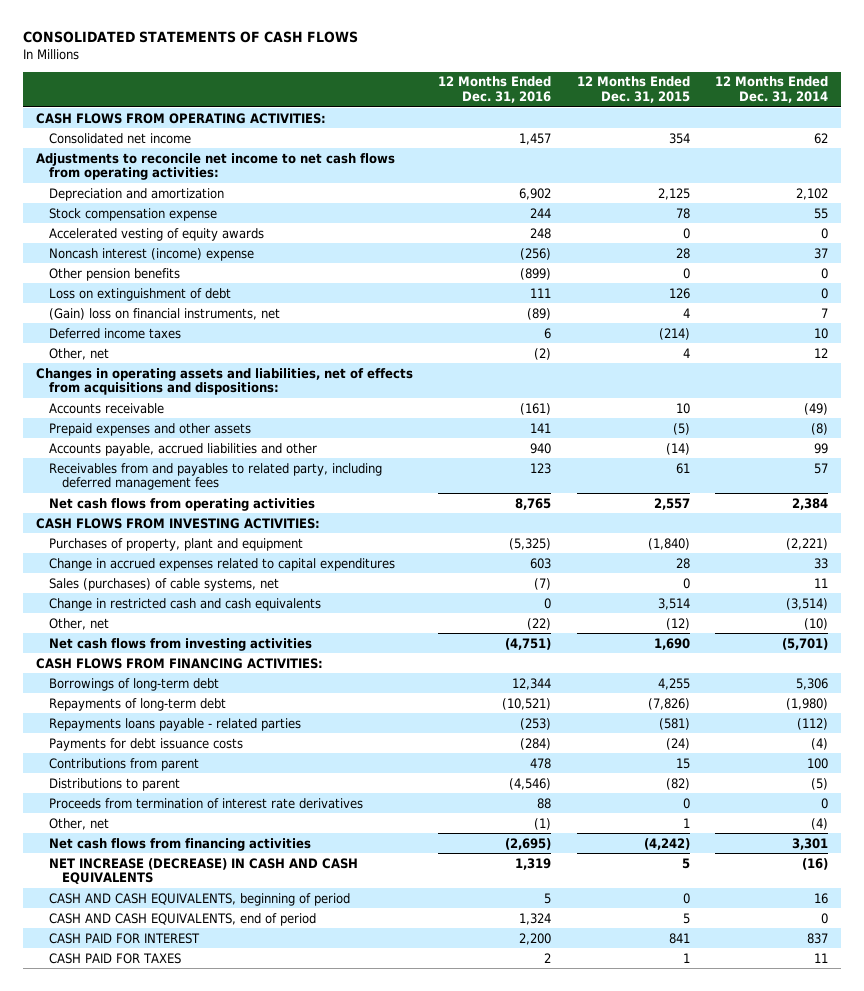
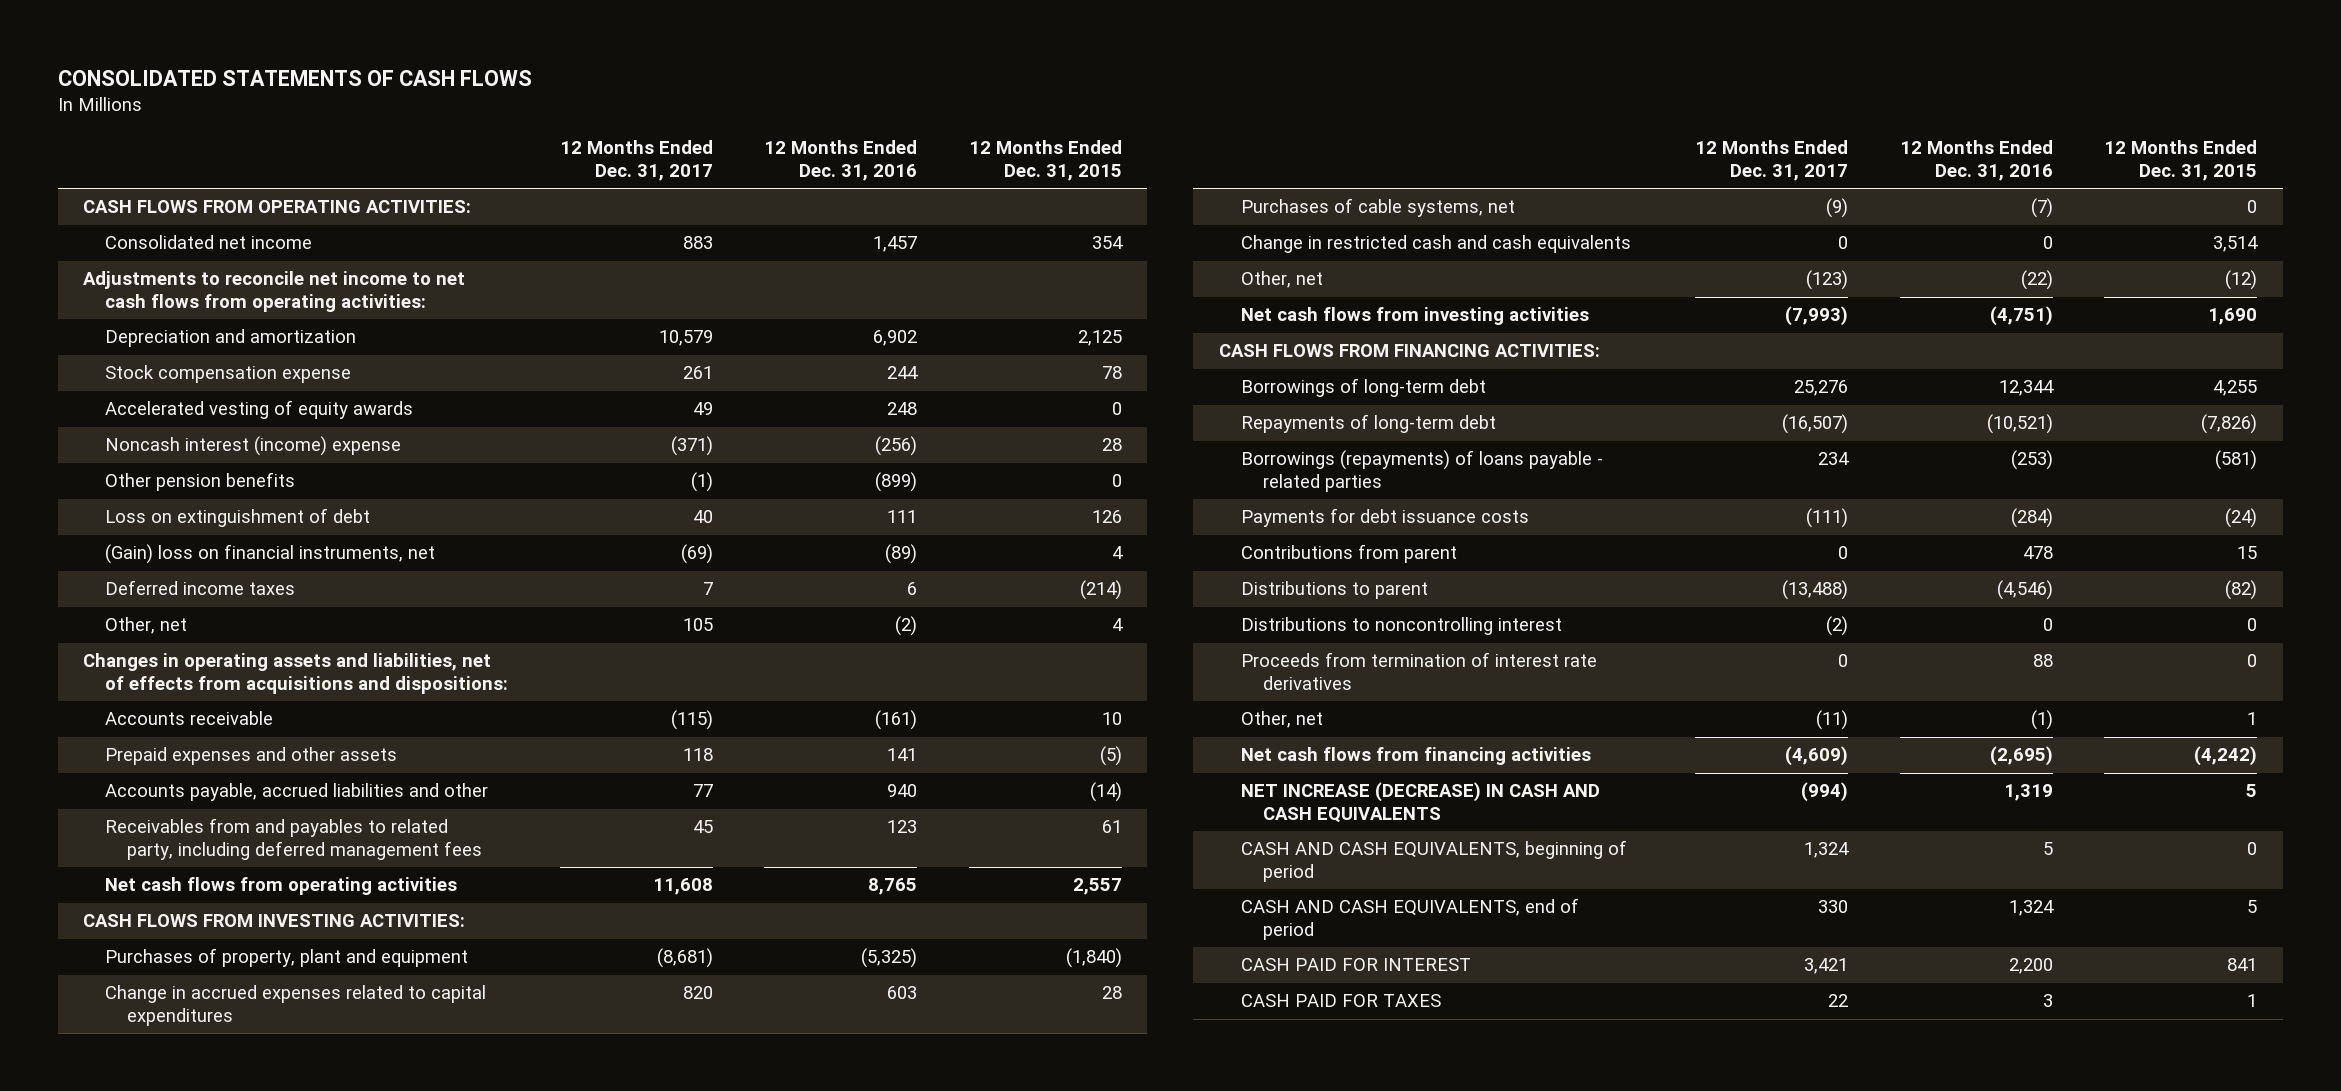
[714,76,828,103] 12 Months Ended Dec. 31, 2014 -> none
none -> [559,140,713,182] 12 Months Ended Dec. 31, 2017
[48,577,279,591] Sales (purchases) of cable systems, net -> [1240,198,1515,218] Purchases of cable systems, net
[48,717,301,731] Repayments loans payable - related parties -> [1240,450,1603,493] Borrowings (repayments) of loans payable - related parties
none -> [1240,617,1562,636] Distributions to noncontrolling interest
[544,952,552,963] 2 -> [2042,994,2053,1008] 3

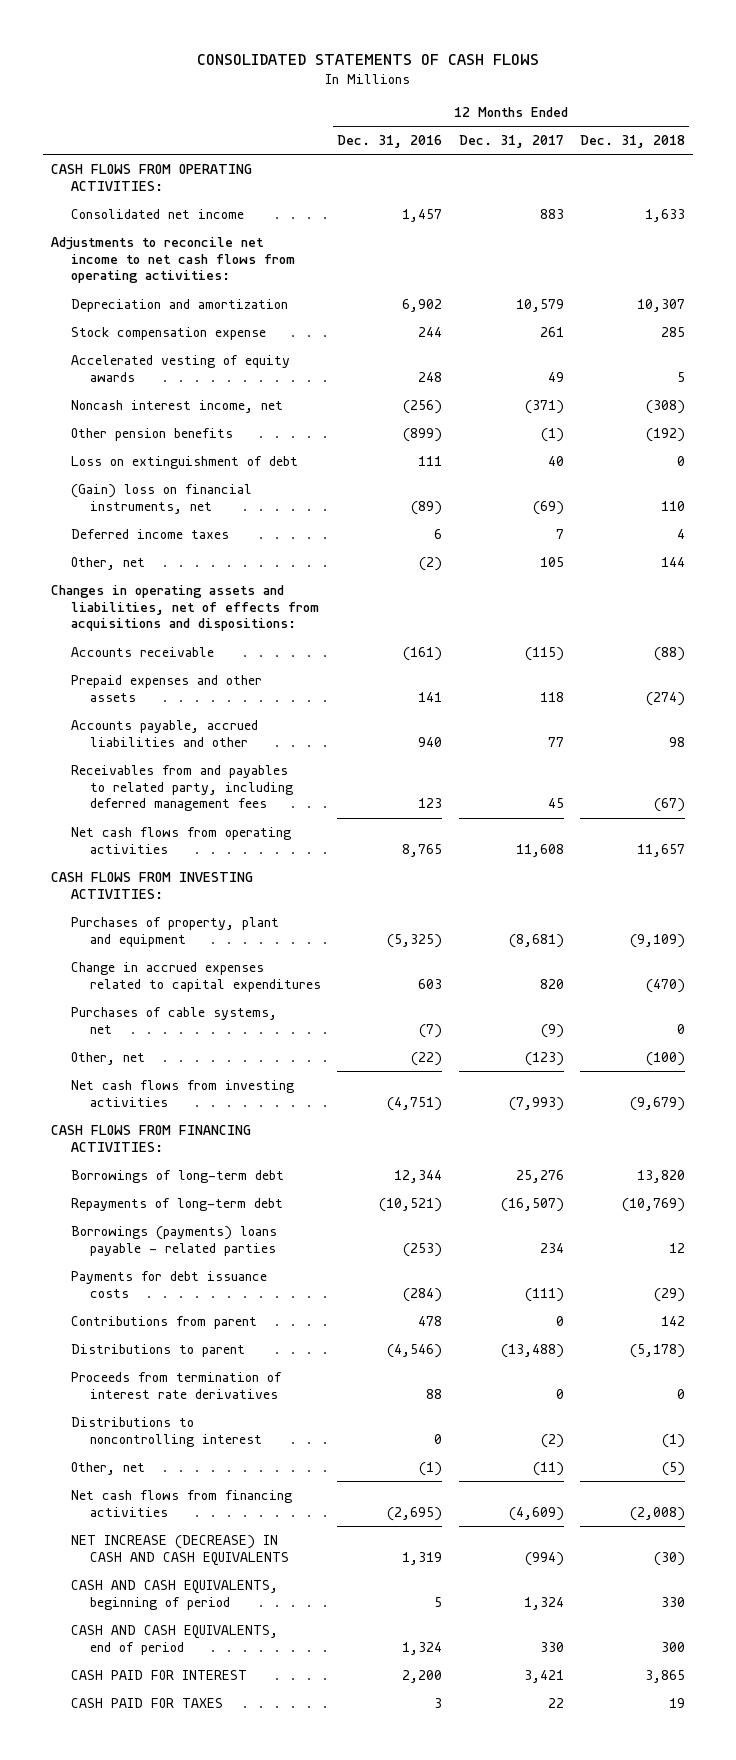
[968,140,1122,182] 12 Months Ended Dec. 31, 2015 -> none
none -> [579,135,685,149] Dec. 31, 2018
[105,436,402,457] Noncash interest (income) expense -> [70,399,283,413] Noncash interest income, net
[1240,235,1631,254] Change in restricted cash and cash equivalents -> none
[1240,450,1603,493] Borrowings (repayments) of loans payable - related parties -> [70,1225,277,1256] Borrowings (payments) loans payable - related parties
[1240,617,1562,636] Distributions to noncontrolling interest -> [70,1416,263,1447] Distributions to noncontrolling interest

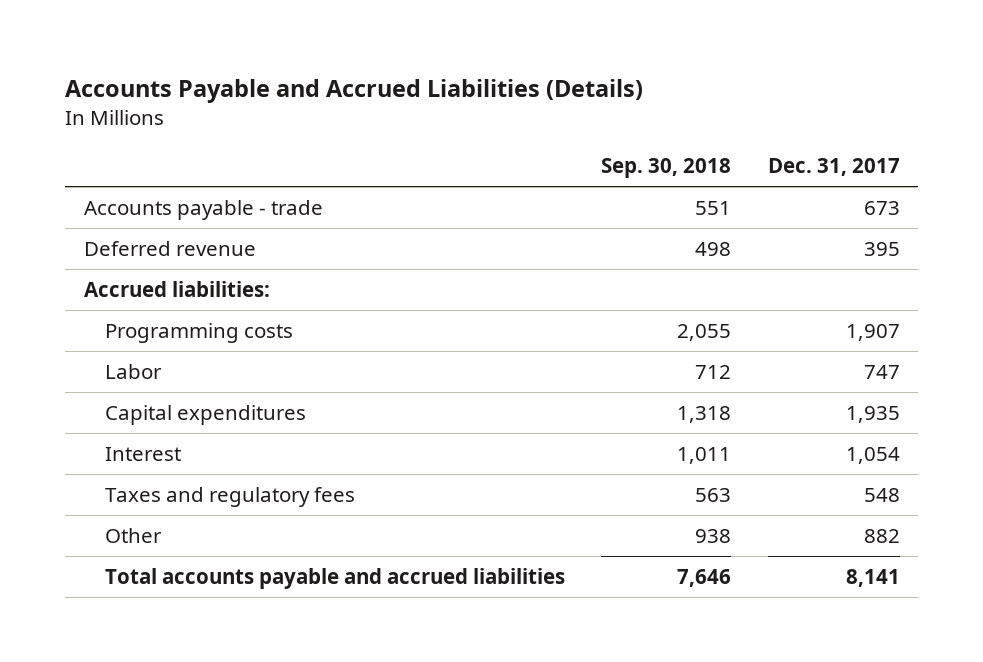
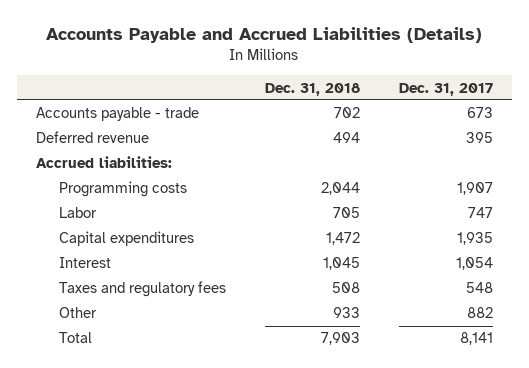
[601,157,732,178] Sep. 30, 2018 -> none
none -> [265,82,361,96] Dec. 31, 2018
[104,568,565,590] Total accounts payable and accrued liabilities -> [59,332,93,344] Total

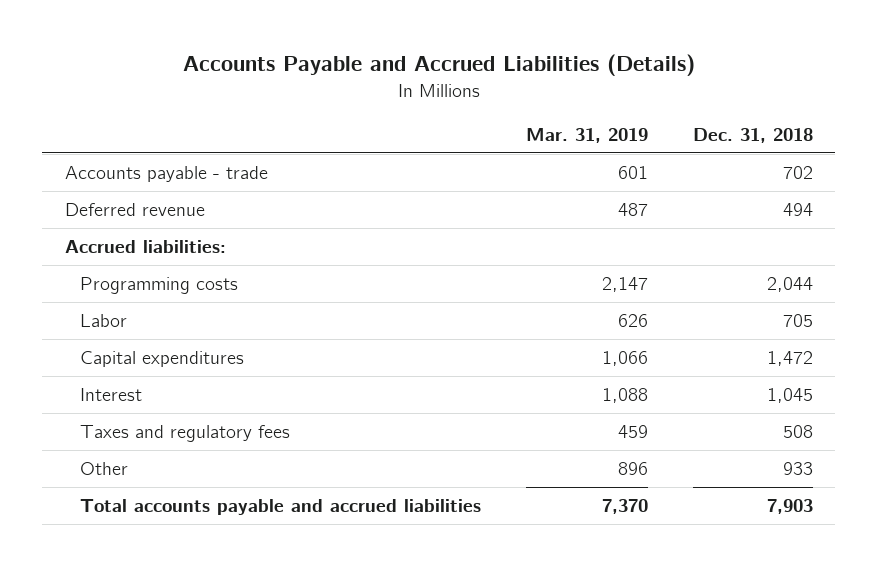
[398,82,493,96] Dec. 31, 2017 -> none
none -> [525,127,648,143] Mar. 31, 2019
[59,332,93,344] Total -> [79,498,481,515] Total accounts payable and accrued liabilities

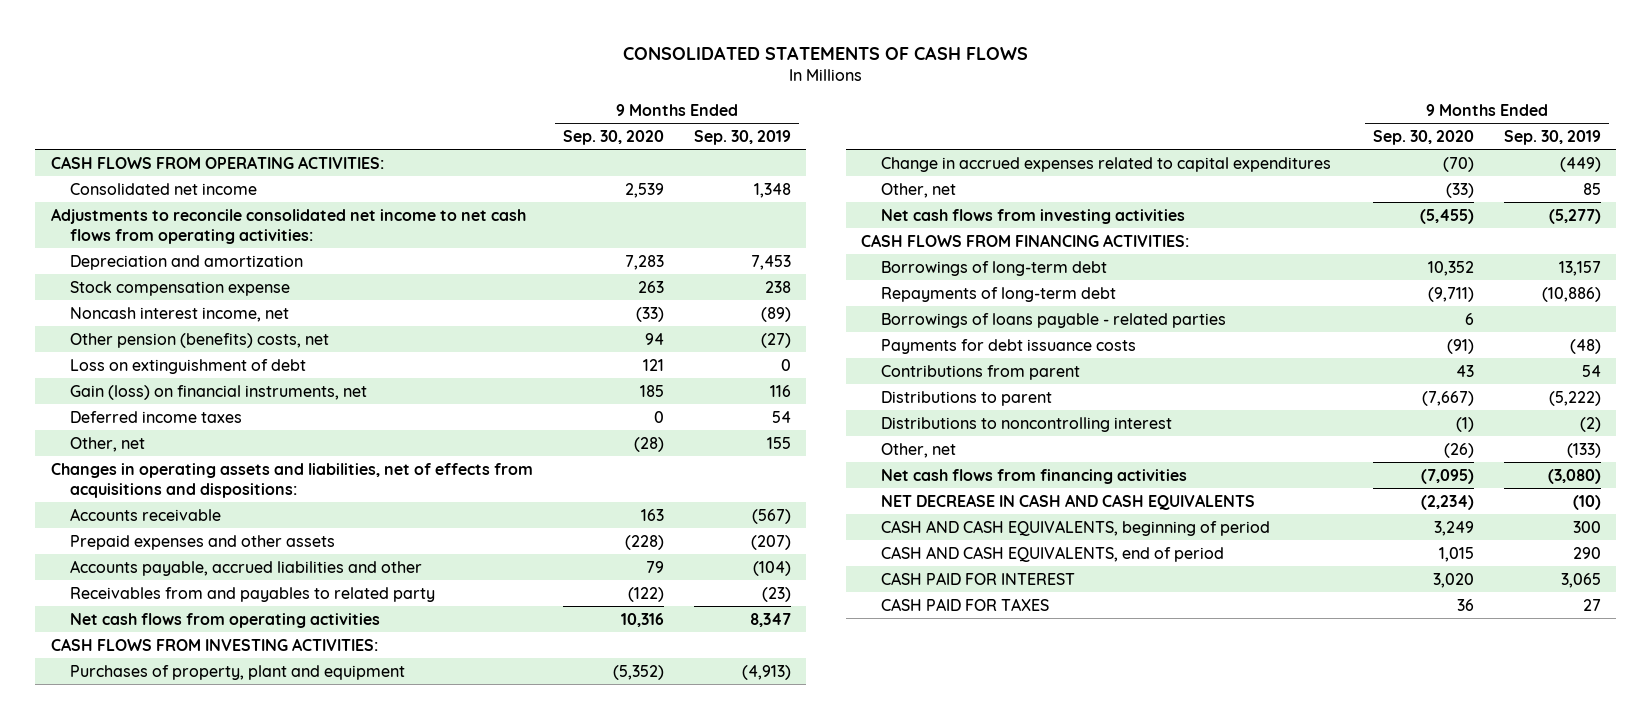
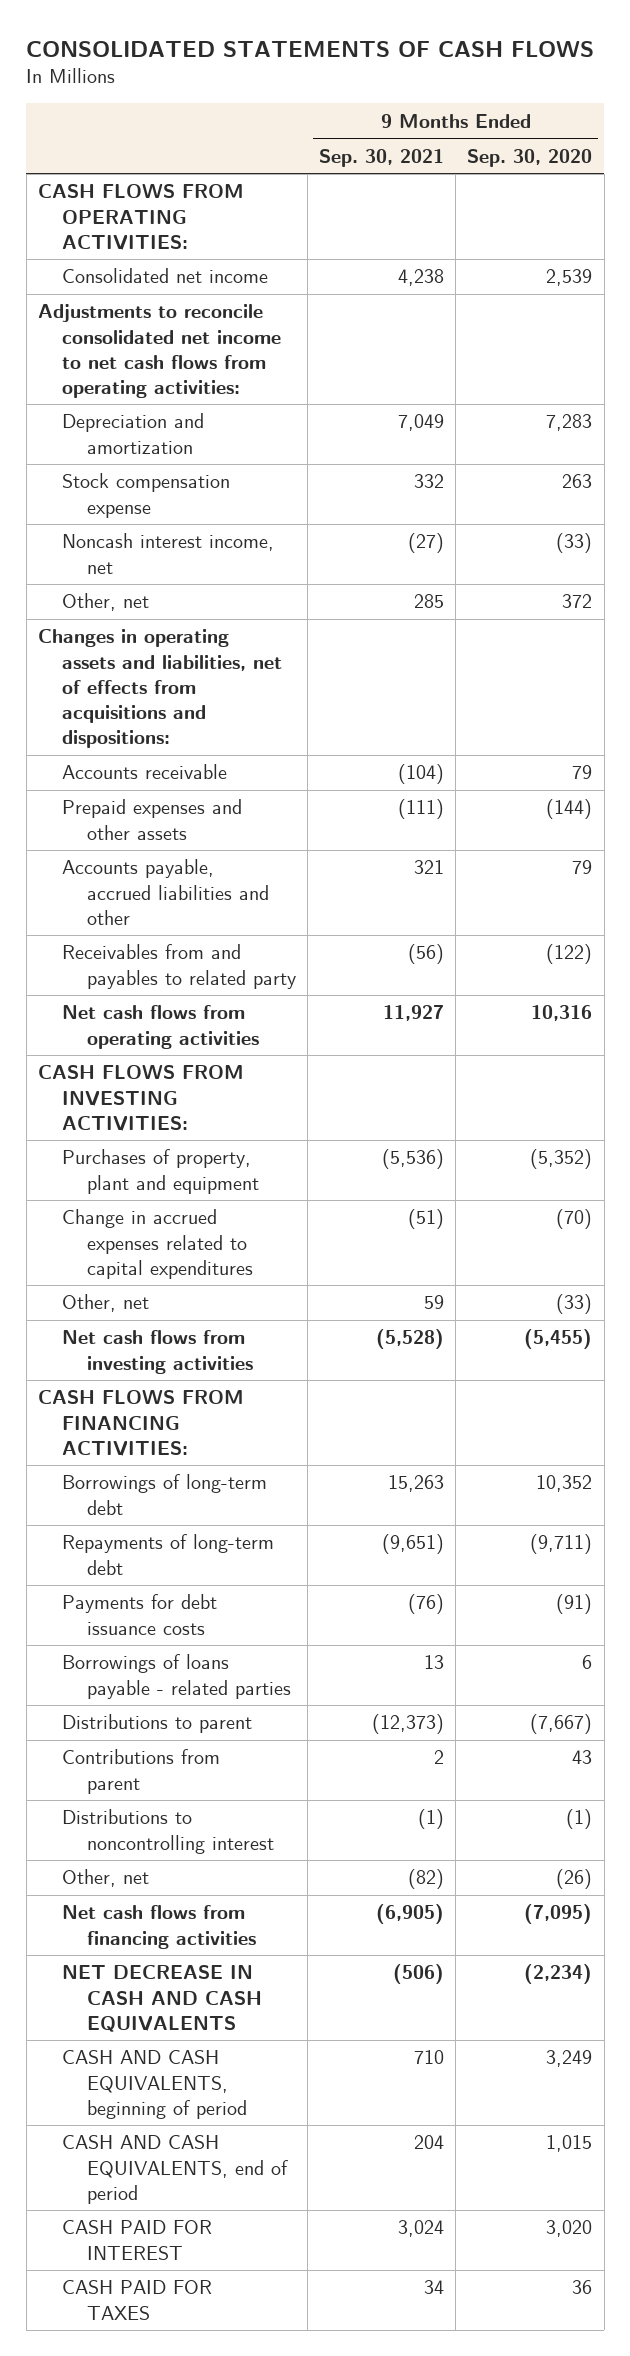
[694,130,792,146] Sep. 30, 2019 -> none
none -> [319,148,445,167] Sep. 30, 2021
[70,332,330,348] Other pension (benefits) costs, net -> none
[70,358,307,374] Loss on extinguishment of debt -> none
[70,384,368,400] Gain (loss) on financial instruments, net -> none
[70,410,243,423] Deferred income taxes -> none
[633,436,664,452] (28) -> [562,594,593,609] 372
[640,508,664,521] 163 -> [572,765,593,780] 79
[624,534,664,550] (228) -> [546,799,593,820] (144)
[880,312,1226,328] Borrowings of loans payable - related parties -> [62,1654,292,1699] Borrowings of loans payable - related parties
[880,364,1080,380] Contributions from parent -> [62,1749,221,1794] Contributions from parent

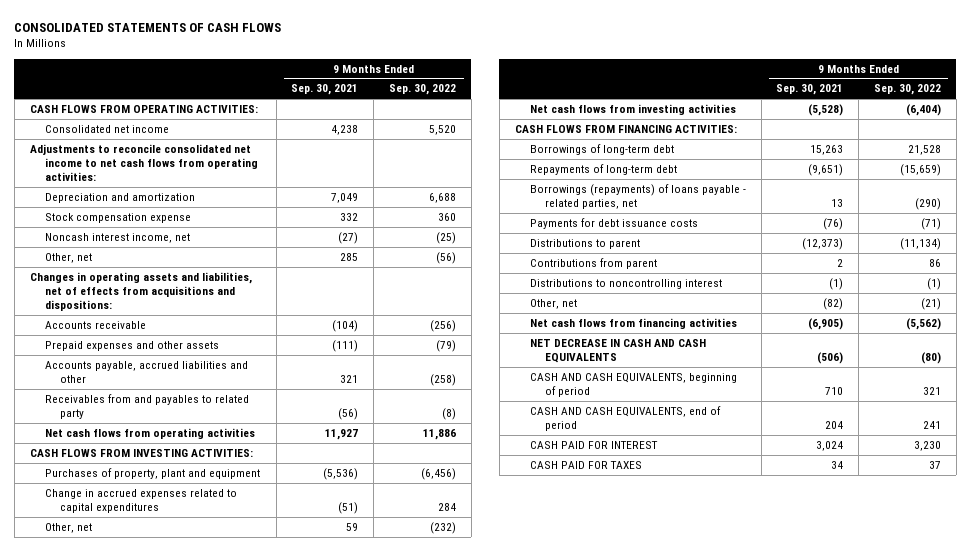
[467,148,593,167] Sep. 30, 2020 -> none
none -> [388,84,456,96] Sep. 30, 2022
none -> [529,183,746,210] Borrowings (repayments) of loans payable - related parties, net
[62,1654,292,1699] Borrowings of loans payable - related parties -> none

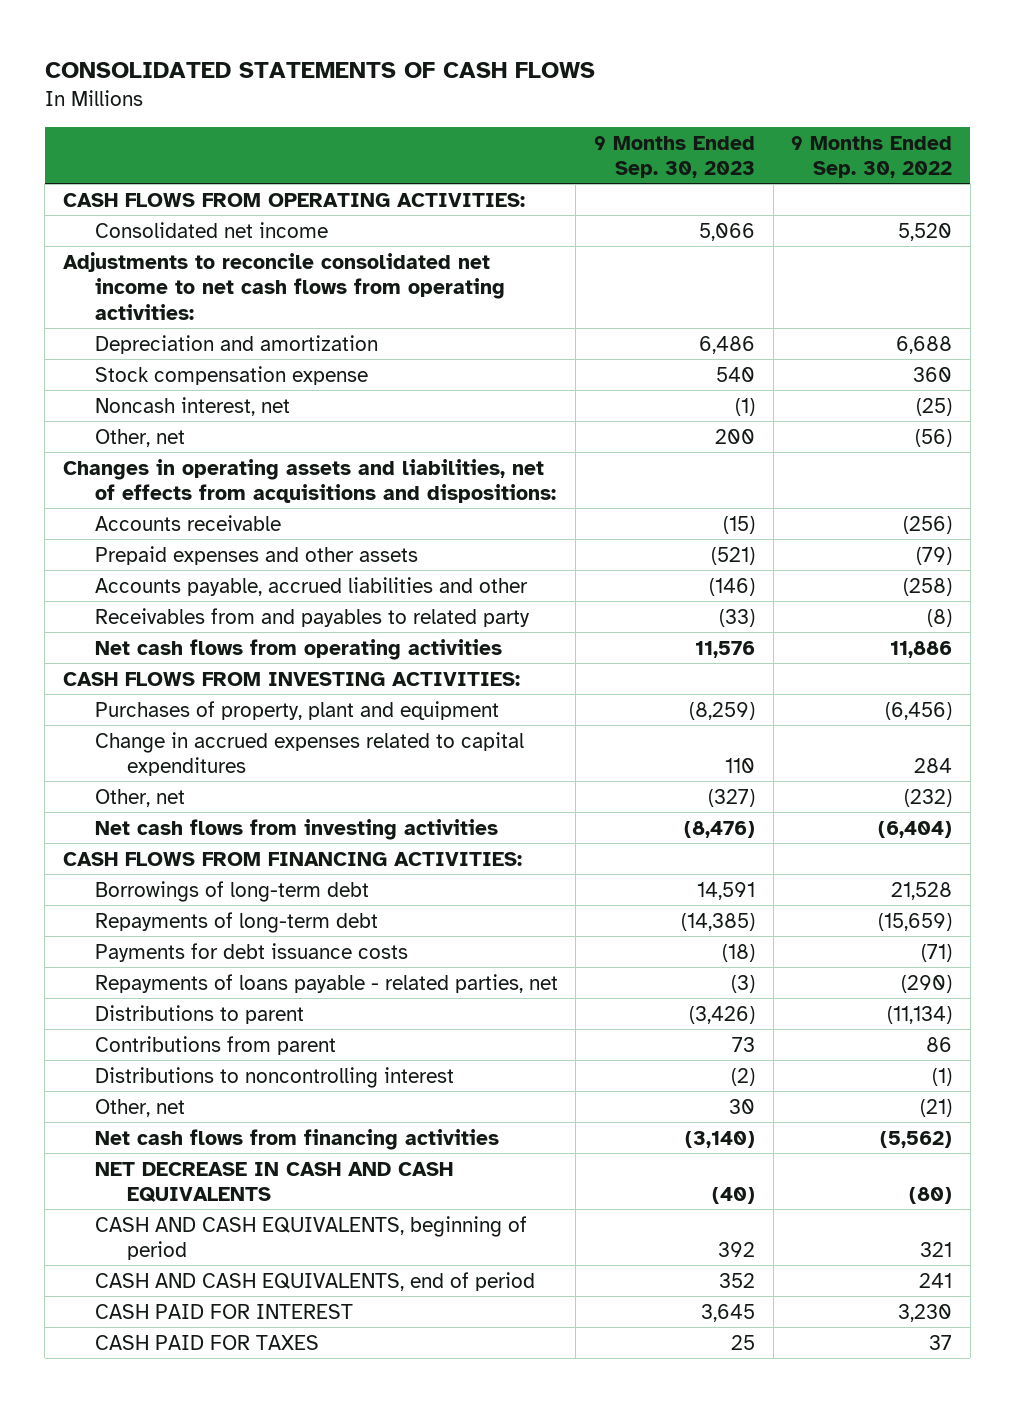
[291,84,359,96] Sep. 30, 2021 -> none
none -> [593,135,755,179] 9 Months Ended Sep. 30, 2023
[45,232,191,243] Noncash interest income, net -> [94,396,290,416] Noncash interest, net
[529,183,746,210] Borrowings (repayments) of loans payable - related parties, net -> none
none -> [94,973,558,993] Repayments of loans payable - related parties, net

